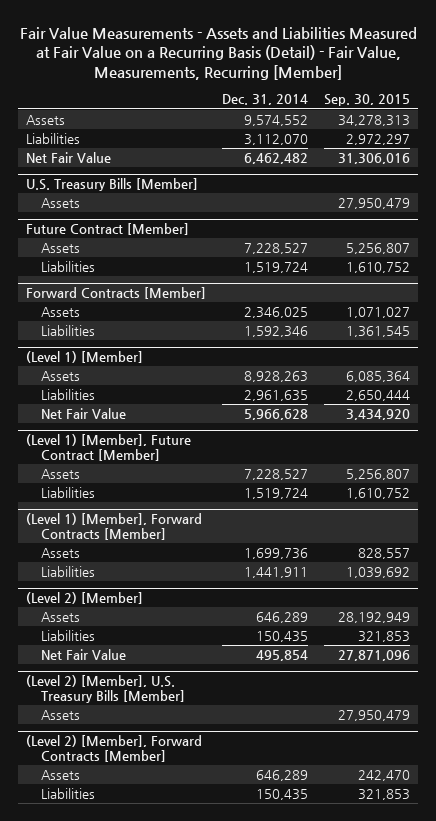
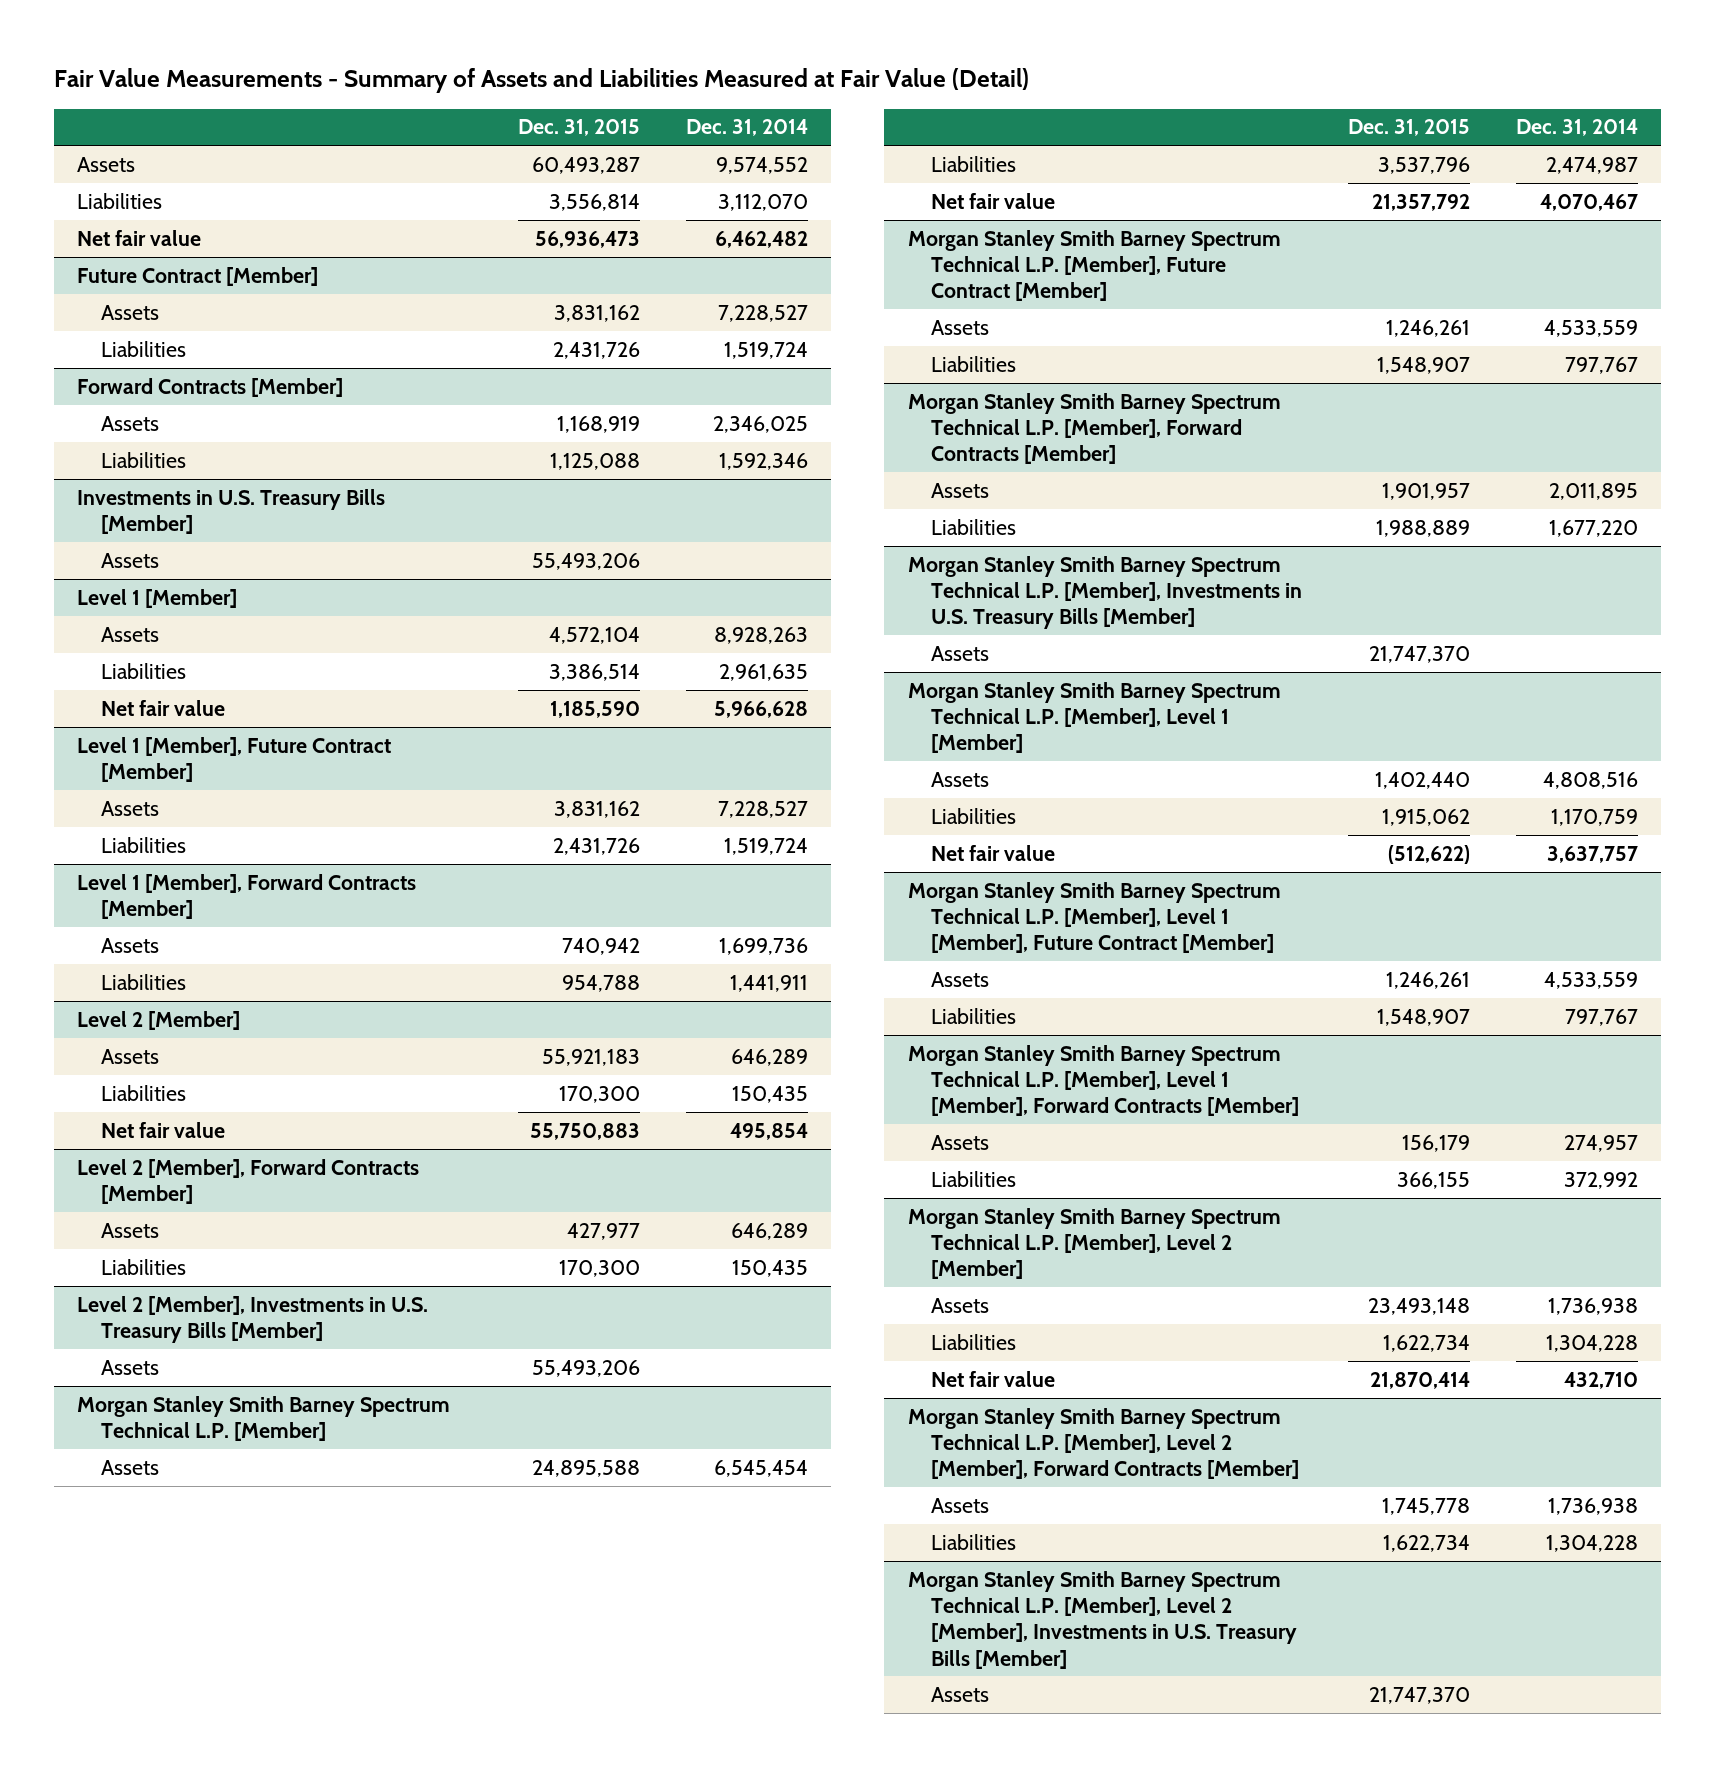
[20,26,418,80] Fair Value Measurements - Assets and Liabilities Measured at Fair Value on a Recurring Basis (Detail) - Fair Value, Measurements, Recurring [Member] -> [54,68,1030,94] Fair Value Measurements - Summary of Assets and Liabilities Measured at Fair Value (Detail)
[324,94,411,107] Sep. 30, 2015 -> none
none -> [517,119,640,137] Dec. 31, 2015
[25,178,198,192] U.S. Treasury Bills [Member] -> none
[40,197,80,208] Assets -> none
[25,151,111,163] Net Fair Value -> [77,229,202,246] Net fair value
none -> [77,488,386,535] Investments in U.S. Treasury Bills [Member]
none -> [100,552,159,568] Assets
[25,351,143,364] (Level 1) [Member] -> [77,588,238,608] Level 1 [Member]
[40,407,126,419] Net Fair Value -> [100,699,225,716] Net fair value
[25,434,191,462] (Level 1) [Member], Future Contract [Member] -> [77,736,392,783] Level 1 [Member], Future Contract [Member]
[25,513,202,541] (Level 1) [Member], Forward Contracts [Member] -> [77,873,417,920] Level 1 [Member], Forward Contracts [Member]
[25,592,143,605] (Level 2) [Member] -> [77,1010,241,1030] Level 2 [Member]
[25,675,185,704] (Level 2) [Member], U.S. Treasury Bills [Member] -> none
[40,709,80,720] Assets -> none
[40,648,126,660] Net Fair Value -> [100,1121,225,1138] Net fair value
[25,735,202,763] (Level 2) [Member], Forward Contracts [Member] -> [77,1158,420,1205] Level 2 [Member], Forward Contracts [Member]
none -> [77,1295,429,1344] Level 2 [Member], Investments in U.S. Treasury Bills [Member]
none -> [100,1359,159,1375] Assets
none -> [77,1395,451,1442] Morgan Stanley Smith Barney Spectrum Technical L.P. [Member]
none -> [100,1459,159,1475] Assets
none -> [930,155,1016,172] Liabilities
none -> [930,192,1055,209] Net fair value
none -> [907,229,1281,302] Morgan Stanley Smith Barney Spectrum Technical L.P. [Member], Future Contract [Member]
none -> [930,319,989,335] Assets
none -> [930,355,1016,372] Liabilities
none -> [907,392,1281,465] Morgan Stanley Smith Barney Spectrum Technical L.P. [Member], Forward Contracts [Member]
none -> [930,482,989,498] Assets
none -> [930,518,1016,535] Liabilities
none -> [907,555,1302,630] Morgan Stanley Smith Barney Spectrum Technical L.P. [Member], Investments in U.S. Treasury Bills [Member]
none -> [930,645,989,661] Assets
none -> [907,681,1281,754] Morgan Stanley Smith Barney Spectrum Technical L.P. [Member], Level 1 [Member]
none -> [930,771,989,787] Assets
none -> [930,807,1016,824] Liabilities
none -> [930,844,1055,861] Net fair value
none -> [907,881,1281,954] Morgan Stanley Smith Barney Spectrum Technical L.P. [Member], Level 1 [Member], Future Contract [Member]
none -> [930,971,989,987] Assets
none -> [930,1007,1016,1024] Liabilities
none -> [907,1044,1299,1117] Morgan Stanley Smith Barney Spectrum Technical L.P. [Member], Level 1 [Member], Forward Contracts [Member]
none -> [930,1134,989,1150] Assets
none -> [930,1170,1016,1187] Liabilities
none -> [907,1207,1281,1280] Morgan Stanley Smith Barney Spectrum Technical L.P. [Member], Level 2 [Member]
none -> [930,1297,989,1313] Assets
none -> [930,1333,1016,1350] Liabilities
none -> [930,1370,1055,1387] Net fair value
none -> [907,1407,1299,1480] Morgan Stanley Smith Barney Spectrum Technical L.P. [Member], Level 2 [Member], Forward Contracts [Member]
none -> [930,1497,989,1513] Assets
none -> [930,1533,1016,1550] Liabilities
none -> [907,1570,1297,1669] Morgan Stanley Smith Barney Spectrum Technical L.P. [Member], Level 2 [Member], Investments in U.S. Treasury Bills [Member]
none -> [930,1686,989,1702] Assets

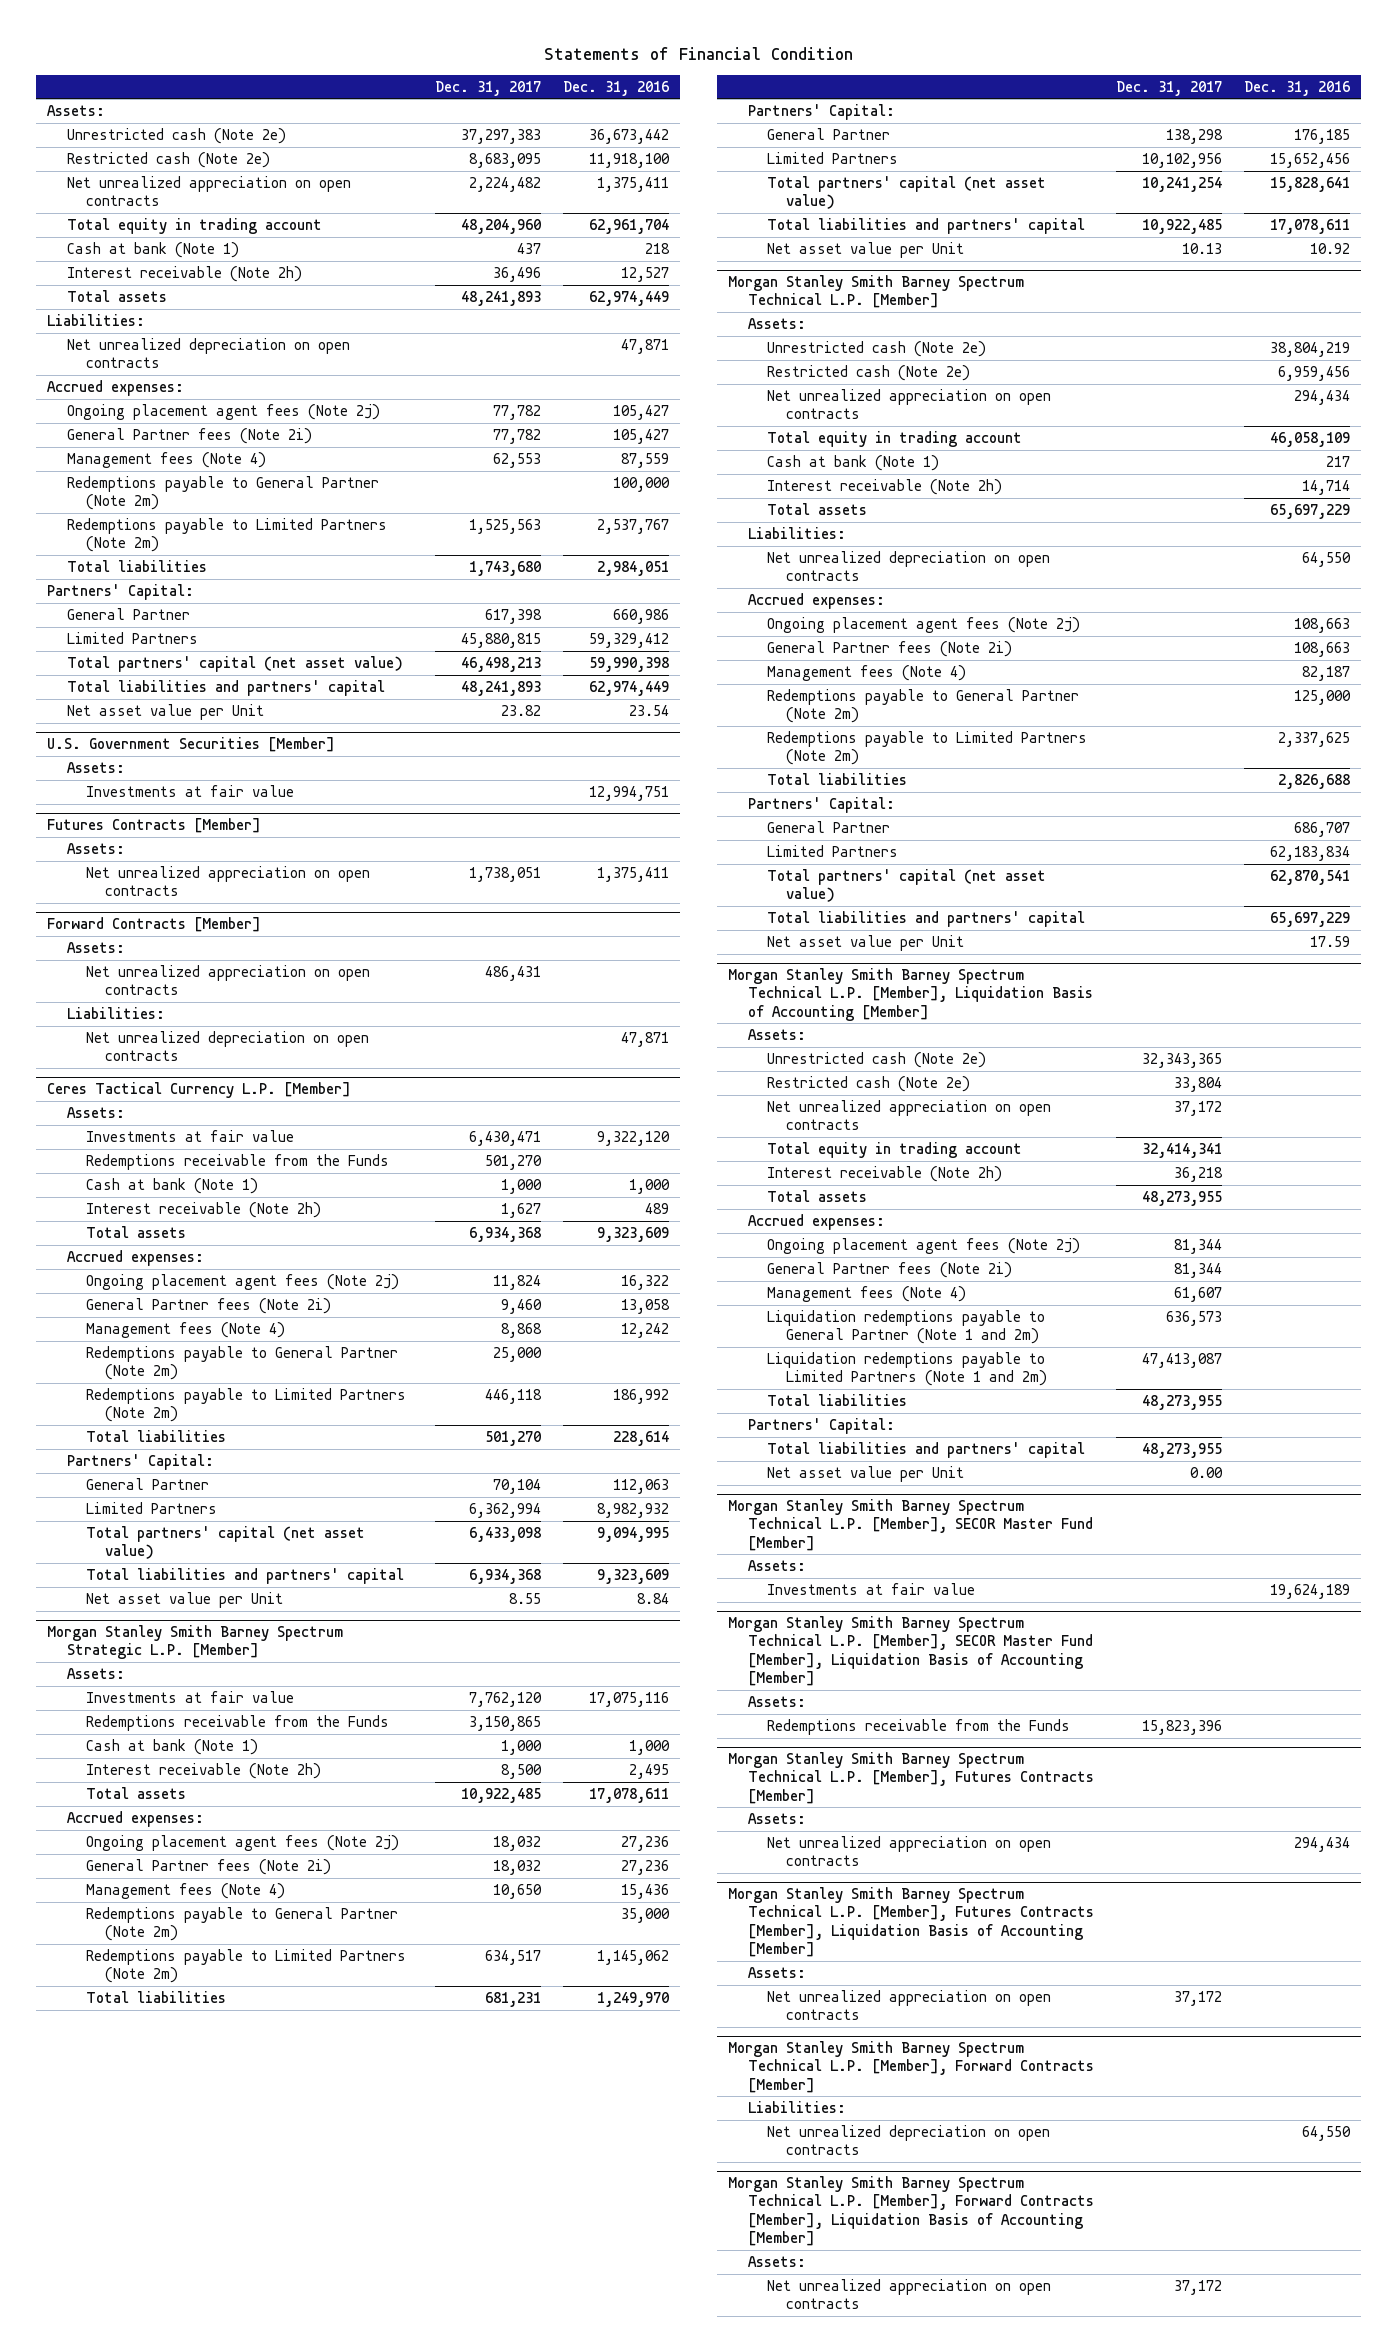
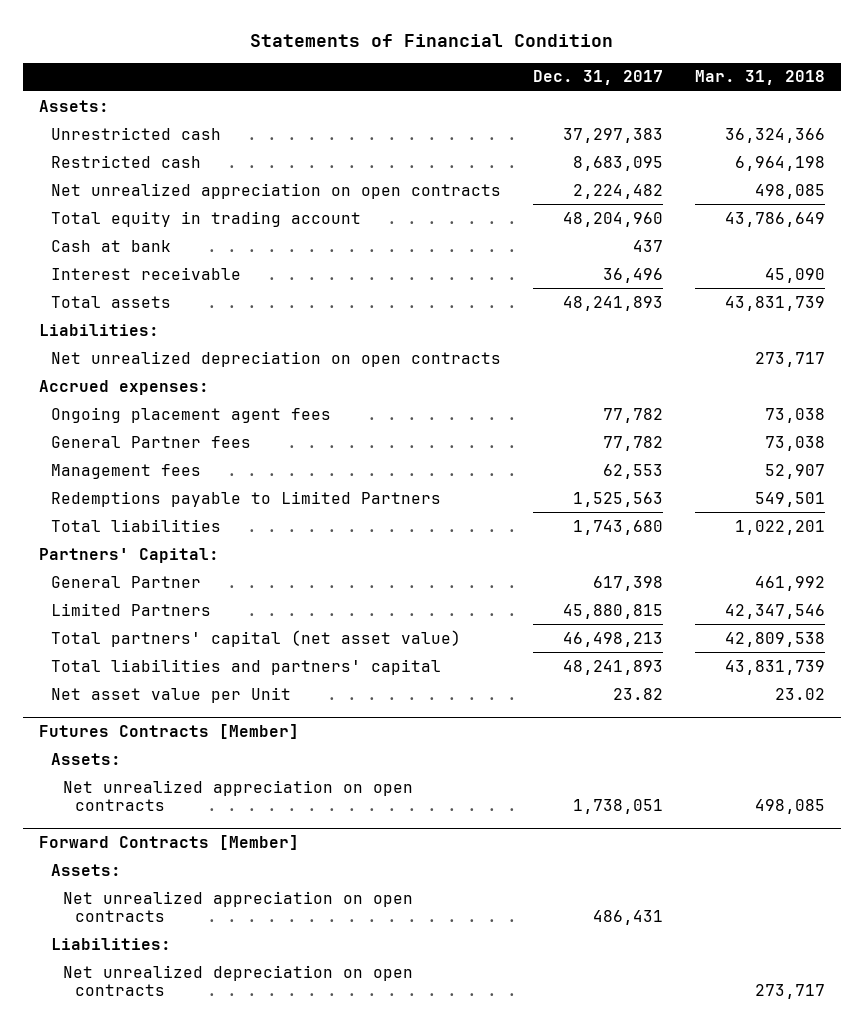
[562,80,669,96] Dec. 31, 2016 -> none
none -> [694,70,825,86] Mar. 31, 2018
[66,128,286,145] Unrestricted cash (Note 2e) -> [51,126,222,140] Unrestricted cash
[66,152,270,169] Restricted cash (Note 2e) -> [51,154,202,168] Restricted cash
[66,242,239,259] Cash at bank (Note 1) -> [51,239,172,252] Cash at bank
[66,266,302,283] Interest receivable (Note 2h) -> [51,266,242,280] Interest receivable
[66,476,379,511] Redemptions payable to General Partner (Note 2m) -> none
[66,404,380,421] Ongoing placement agent fees (Note 2j) -> [51,406,332,423] Ongoing placement agent fees
[66,428,312,445] General Partner fees (Note 2i) -> [51,435,252,448] General Partner fees
[66,452,266,469] Management fees (Note 4) -> [51,463,202,479] Management fees
[66,518,387,553] Redemptions payable to Limited Partners (Note 2m) -> [51,490,442,507] Redemptions payable to Limited Partners
[47,737,336,753] U.S. Government Securities [Member] -> none
[66,762,125,774] Assets: -> none
[85,785,294,798] Investments at fair value -> none
[47,1082,352,1099] Ceres Tactical Currency L.P. [Member] -> none
[66,1107,125,1119] Assets: -> none
[85,1130,294,1143] Investments at fair value -> none
[85,1154,389,1171] Redemptions receivable from the Funds -> none
[85,1178,258,1195] Cash at bank (Note 1) -> none
[85,1202,321,1219] Interest receivable (Note 2h) -> none
[85,1226,186,1239] Total assets -> none
[66,1250,204,1267] Accrued expenses: -> none
[85,1274,399,1291] Ongoing placement agent fees (Note 2j) -> none
[85,1298,331,1315] General Partner fees (Note 2i) -> none
[85,1322,285,1339] Management fees (Note 4) -> none
[85,1346,398,1381] Redemptions payable to General Partner (Note 2m) -> none
[85,1388,406,1423] Redemptions payable to Limited Partners (Note 2m) -> none
[85,1430,226,1443] Total liabilities -> none
[66,1454,214,1471] Partners' Capital: -> none
[85,1478,209,1491] General Partner -> none
[85,1502,217,1515] Limited Partners -> none
[85,1526,365,1560] Total partners' capital (net asset value) -> none
[85,1568,404,1585] Total liabilities and partners' capital -> none
[85,1592,283,1609] Net asset value per Unit -> none
[47,1625,344,1660] Morgan Stanley Smith Barney Spectrum Strategic L.P. [Member] -> none
[66,1668,125,1680] Assets: -> none
[85,1691,294,1704] Investments at fair value -> none
[85,1715,389,1732] Redemptions receivable from the Funds -> none
[85,1739,258,1756] Cash at bank (Note 1) -> none
[85,1763,321,1780] Interest receivable (Note 2h) -> none
[85,1787,186,1800] Total assets -> none
[66,1811,204,1828] Accrued expenses: -> none
[85,1835,399,1852] Ongoing placement agent fees (Note 2j) -> none
[85,1859,331,1876] General Partner fees (Note 2i) -> none
[85,1883,285,1900] Management fees (Note 4) -> none
[85,1907,398,1942] Redemptions payable to General Partner (Note 2m) -> none
[85,1949,406,1984] Redemptions payable to Limited Partners (Note 2m) -> none
[85,1991,226,2004] Total liabilities -> none
[747,104,895,121] Partners' Capital: -> none
[766,128,890,141] General Partner -> none
[766,152,898,165] Limited Partners -> none
[766,176,1046,210] Total partners' capital (net asset value) -> none
[766,218,1085,235] Total liabilities and partners' capital -> none
[766,242,964,259] Net asset value per Unit -> none
[728,275,1025,309] Morgan Stanley Smith Barney Spectrum Technical L.P. [Member] -> none
[747,318,806,330] Assets: -> none
[766,341,986,358] Unrestricted cash (Note 2e) -> none
[766,365,970,382] Restricted cash (Note 2e) -> none
[766,389,1051,420] Net unrealized appreciation on open contracts -> none
[766,431,1022,448] Total equity in trading account -> none
[766,455,939,472] Cash at bank (Note 1) -> none
[766,479,1002,496] Interest receivable (Note 2h) -> none
[766,503,867,516] Total assets -> none
[747,527,846,540] Liabilities: -> none
[766,551,1050,582] Net unrealized depreciation on open contracts -> none
[747,593,885,610] Accrued expenses: -> none
[766,617,1080,634] Ongoing placement agent fees (Note 2j) -> none
[766,641,1012,658] General Partner fees (Note 2i) -> none
[766,665,966,682] Management fees (Note 4) -> none
[766,689,1079,724] Redemptions payable to General Partner (Note 2m) -> none
[766,731,1087,766] Redemptions payable to Limited Partners (Note 2m) -> none
[766,773,907,786] Total liabilities -> none
[747,797,895,814] Partners' Capital: -> none
[766,821,890,834] General Partner -> none
[766,845,898,858] Limited Partners -> none
[766,869,1046,903] Total partners' capital (net asset value) -> none
[766,911,1085,928] Total liabilities and partners' capital -> none
[766,935,964,952] Net asset value per Unit -> none
[728,968,1093,1021] Morgan Stanley Smith Barney Spectrum Technical L.P. [Member], Liquidation Basis of Accounting [Member] -> none
[747,1029,806,1041] Assets: -> none
[766,1052,986,1069] Unrestricted cash (Note 2e) -> none
[766,1076,970,1093] Restricted cash (Note 2e) -> none
[766,1100,1051,1131] Net unrealized appreciation on open contracts -> none
[766,1142,1022,1159] Total equity in trading account -> none
[766,1166,1002,1183] Interest receivable (Note 2h) -> none
[766,1190,867,1203] Total assets -> none
[747,1214,885,1231] Accrued expenses: -> none
[766,1238,1080,1255] Ongoing placement agent fees (Note 2j) -> none
[766,1262,1012,1279] General Partner fees (Note 2i) -> none
[766,1286,966,1303] Management fees (Note 4) -> none
[766,1310,1045,1345] Liquidation redemptions payable to General Partner (Note 1 and 2m) -> none
[766,1352,1047,1387] Liquidation redemptions payable to Limited Partners (Note 1 and 2m) -> none
[766,1394,907,1407] Total liabilities -> none
[747,1418,895,1435] Partners' Capital: -> none
[766,1442,1085,1459] Total liabilities and partners' capital -> none
[766,1466,964,1483] Net asset value per Unit -> none
[728,1499,1093,1551] Morgan Stanley Smith Barney Spectrum Technical L.P. [Member], SECOR Master Fund [Member] -> none
[747,1560,806,1572] Assets: -> none
[766,1583,975,1596] Investments at fair value -> none
[728,1616,1093,1686] Morgan Stanley Smith Barney Spectrum Technical L.P. [Member], SECOR Master Fund [Member], Liquidation Basis of Accounting [Member] -> none
[747,1696,806,1708] Assets: -> none
[766,1719,1070,1736] Redemptions receivable from the Funds -> none
[728,1752,1094,1804] Morgan Stanley Smith Barney Spectrum Technical L.P. [Member], Futures Contracts [Member] -> none
[747,1813,806,1825] Assets: -> none
[766,1836,1051,1867] Net unrealized appreciation on open contracts -> none
[728,1887,1094,1957] Morgan Stanley Smith Barney Spectrum Technical L.P. [Member], Futures Contracts [Member], Liquidation Basis of Accounting [Member] -> none
[747,1967,806,1979] Assets: -> none
[766,1990,1051,2021] Net unrealized appreciation on open contracts -> none
[728,2041,1094,2093] Morgan Stanley Smith Barney Spectrum Technical L.P. [Member], Forward Contracts [Member] -> none
[747,2101,846,2114] Liabilities: -> none
[766,2125,1050,2156] Net unrealized depreciation on open contracts -> none
[728,2176,1094,2246] Morgan Stanley Smith Barney Spectrum Technical L.P. [Member], Forward Contracts [Member], Liquidation Basis of Accounting [Member] -> none
[747,2256,806,2268] Assets: -> none
[766,2279,1051,2310] Net unrealized appreciation on open contracts -> none

